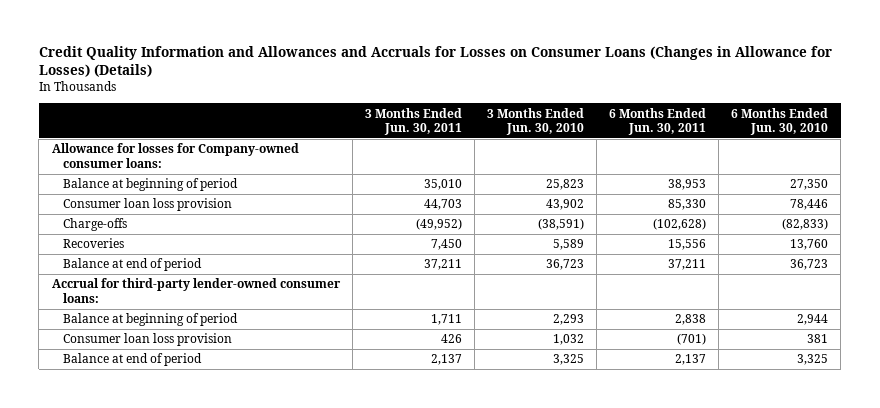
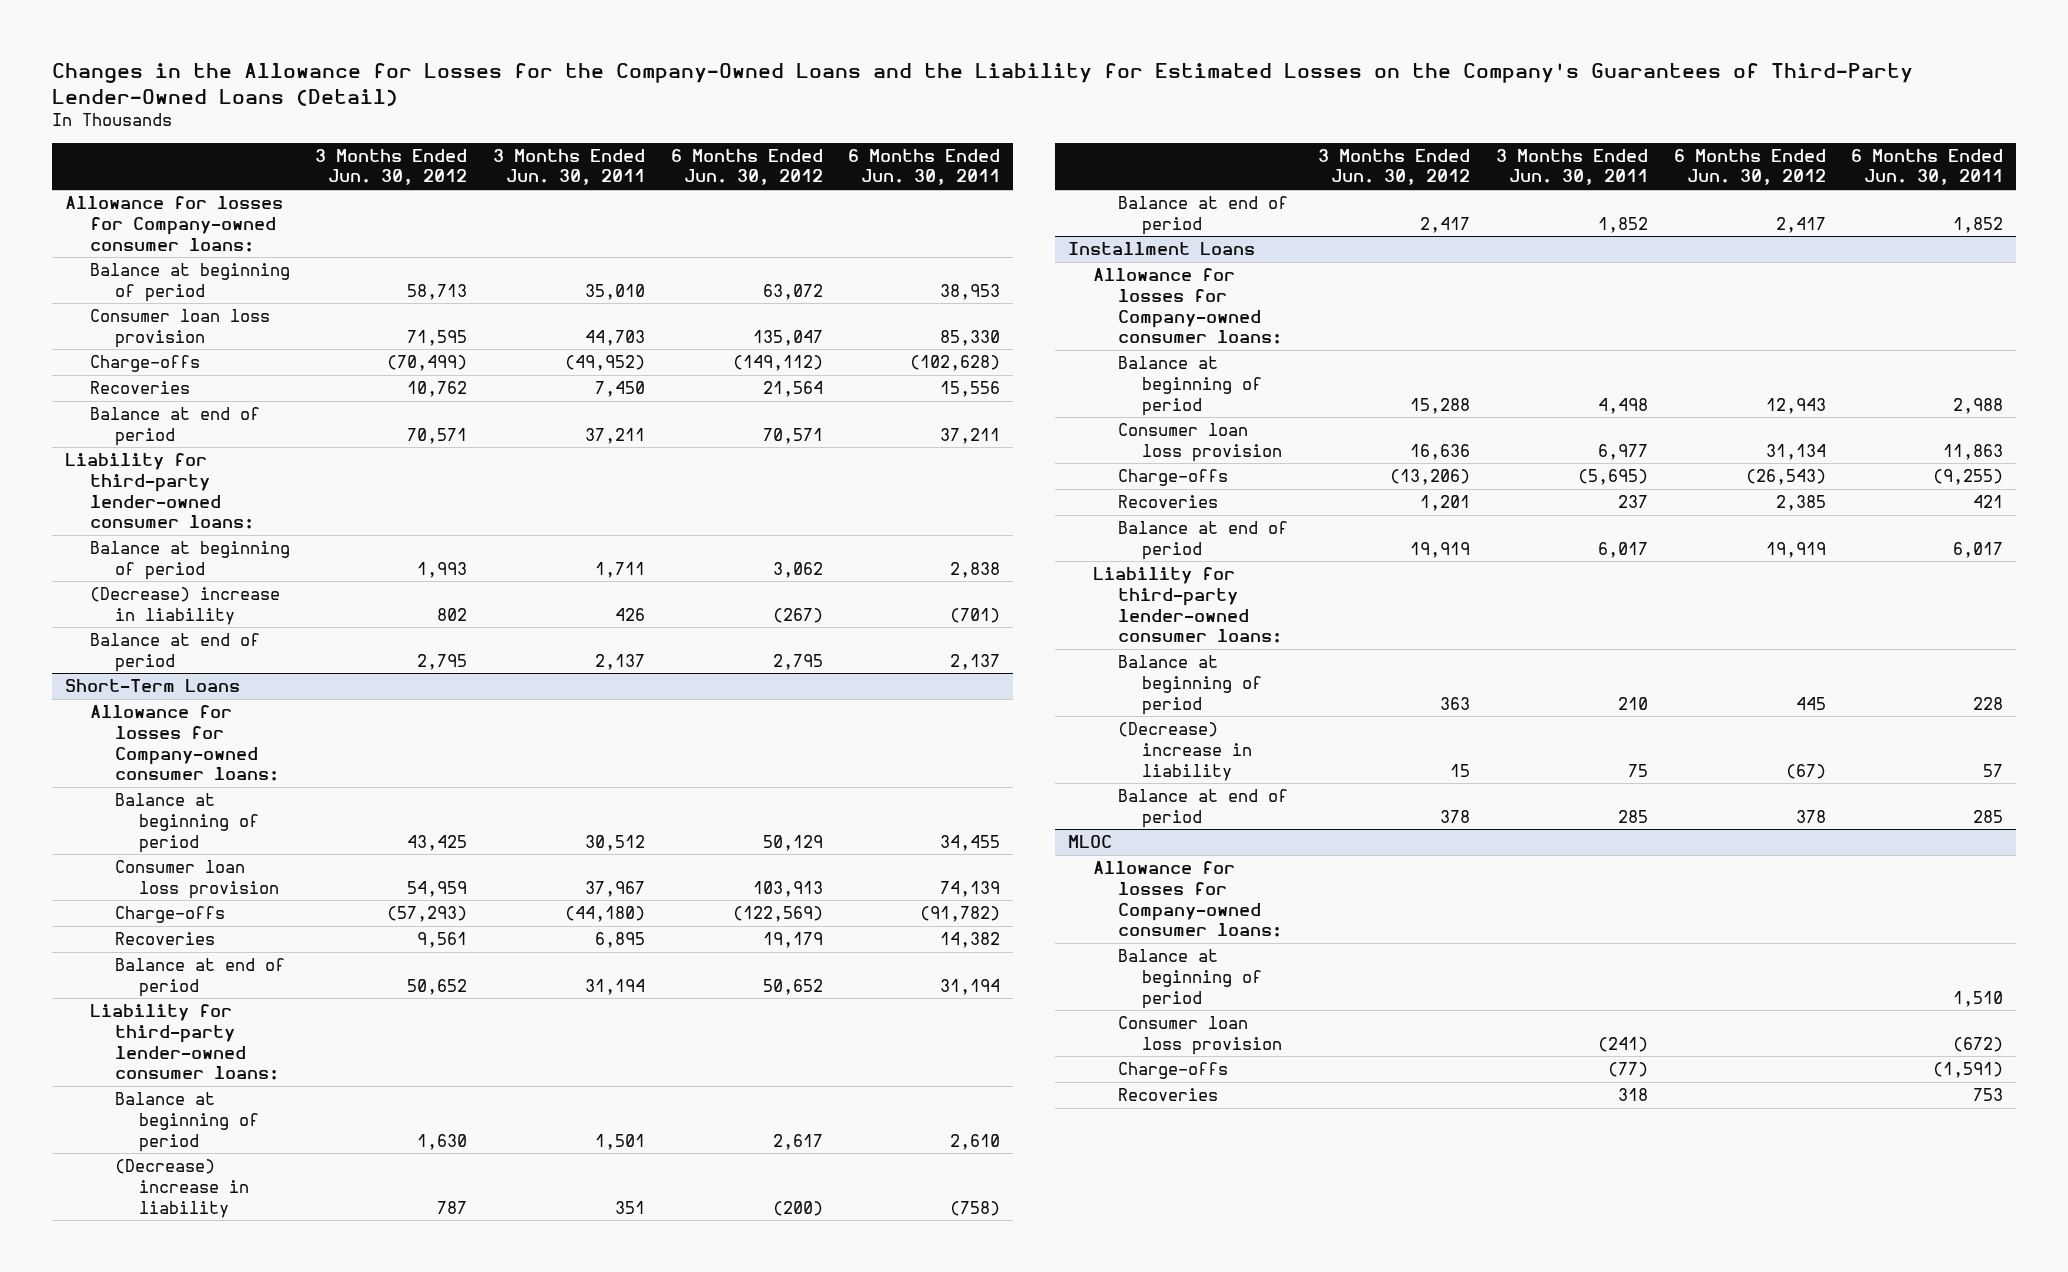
[38,46,832,78] Credit Quality Information and Allowances and Accruals for Losses on Consumer Loans (Changes in Allowance for Losses) (Details) -> [51,62,1913,106] Changes in the Allowance for Losses for the Company-Owned Loans and the Liability for Estimated Losses on the Company's Guarantees of Third-Party Lender-Owned Loans (Detail)
[486,107,584,135] 3 Months Ended Jun. 30, 2010 -> none
[731,107,829,135] 6 Months Ended Jun. 30, 2010 -> none
none -> [315,148,468,186] 3 Months Ended Jun. 30, 2012
none -> [670,148,823,186] 6 Months Ended Jun. 30, 2012
[51,278,341,303] Accrual for third-party lender-owned consumer loans: -> [64,453,254,530] Liability for third-party lender-owned consumer loans:
[63,333,233,347] Consumer loan loss provision -> [89,587,280,625] (Decrease) increase in liability
none -> [64,679,240,693] Short-Term Loans
none -> [89,705,279,782] Allowance for losses for Company-owned consumer loans:
none -> [114,793,260,853] Balance at beginning of period
none -> [114,860,280,899] Consumer loan loss provision
none -> [114,906,225,924] Charge-offs
none -> [114,932,215,946] Recoveries
none -> [114,958,285,997] Balance at end of period
none -> [89,1004,279,1081] Liability for third-party lender-owned consumer loans:
none -> [114,1092,260,1152] Balance at beginning of period
none -> [114,1159,250,1218] (Decrease) increase in liability
none -> [1117,196,1288,235] Balance at end of period
none -> [1067,242,1255,256] Installment Loans
none -> [1092,268,1282,345] Allowance for losses for Company-owned consumer loans:
none -> [1117,356,1263,416] Balance at beginning of period
none -> [1117,423,1283,462] Consumer loan loss provision
none -> [1117,469,1228,487] Charge-offs
none -> [1117,495,1218,509] Recoveries
none -> [1117,521,1288,560] Balance at end of period
none -> [1092,567,1282,644] Liability for third-party lender-owned consumer loans:
none -> [1117,655,1263,715] Balance at beginning of period
none -> [1117,722,1253,781] (Decrease) increase in liability
none -> [1117,789,1288,828] Balance at end of period
none -> [1067,835,1112,849] MLOC
none -> [1092,861,1282,938] Allowance for losses for Company-owned consumer loans:
none -> [1117,949,1263,1009] Balance at beginning of period
none -> [1117,1016,1283,1055] Consumer loan loss provision
none -> [1117,1062,1228,1080] Charge-offs
none -> [1117,1088,1218,1102] Recoveries

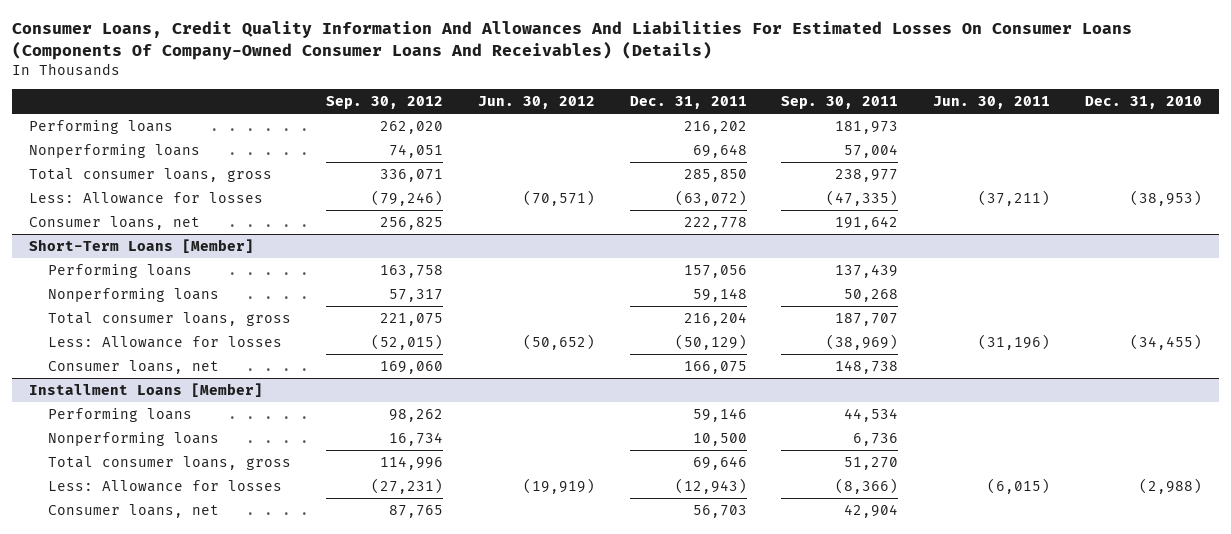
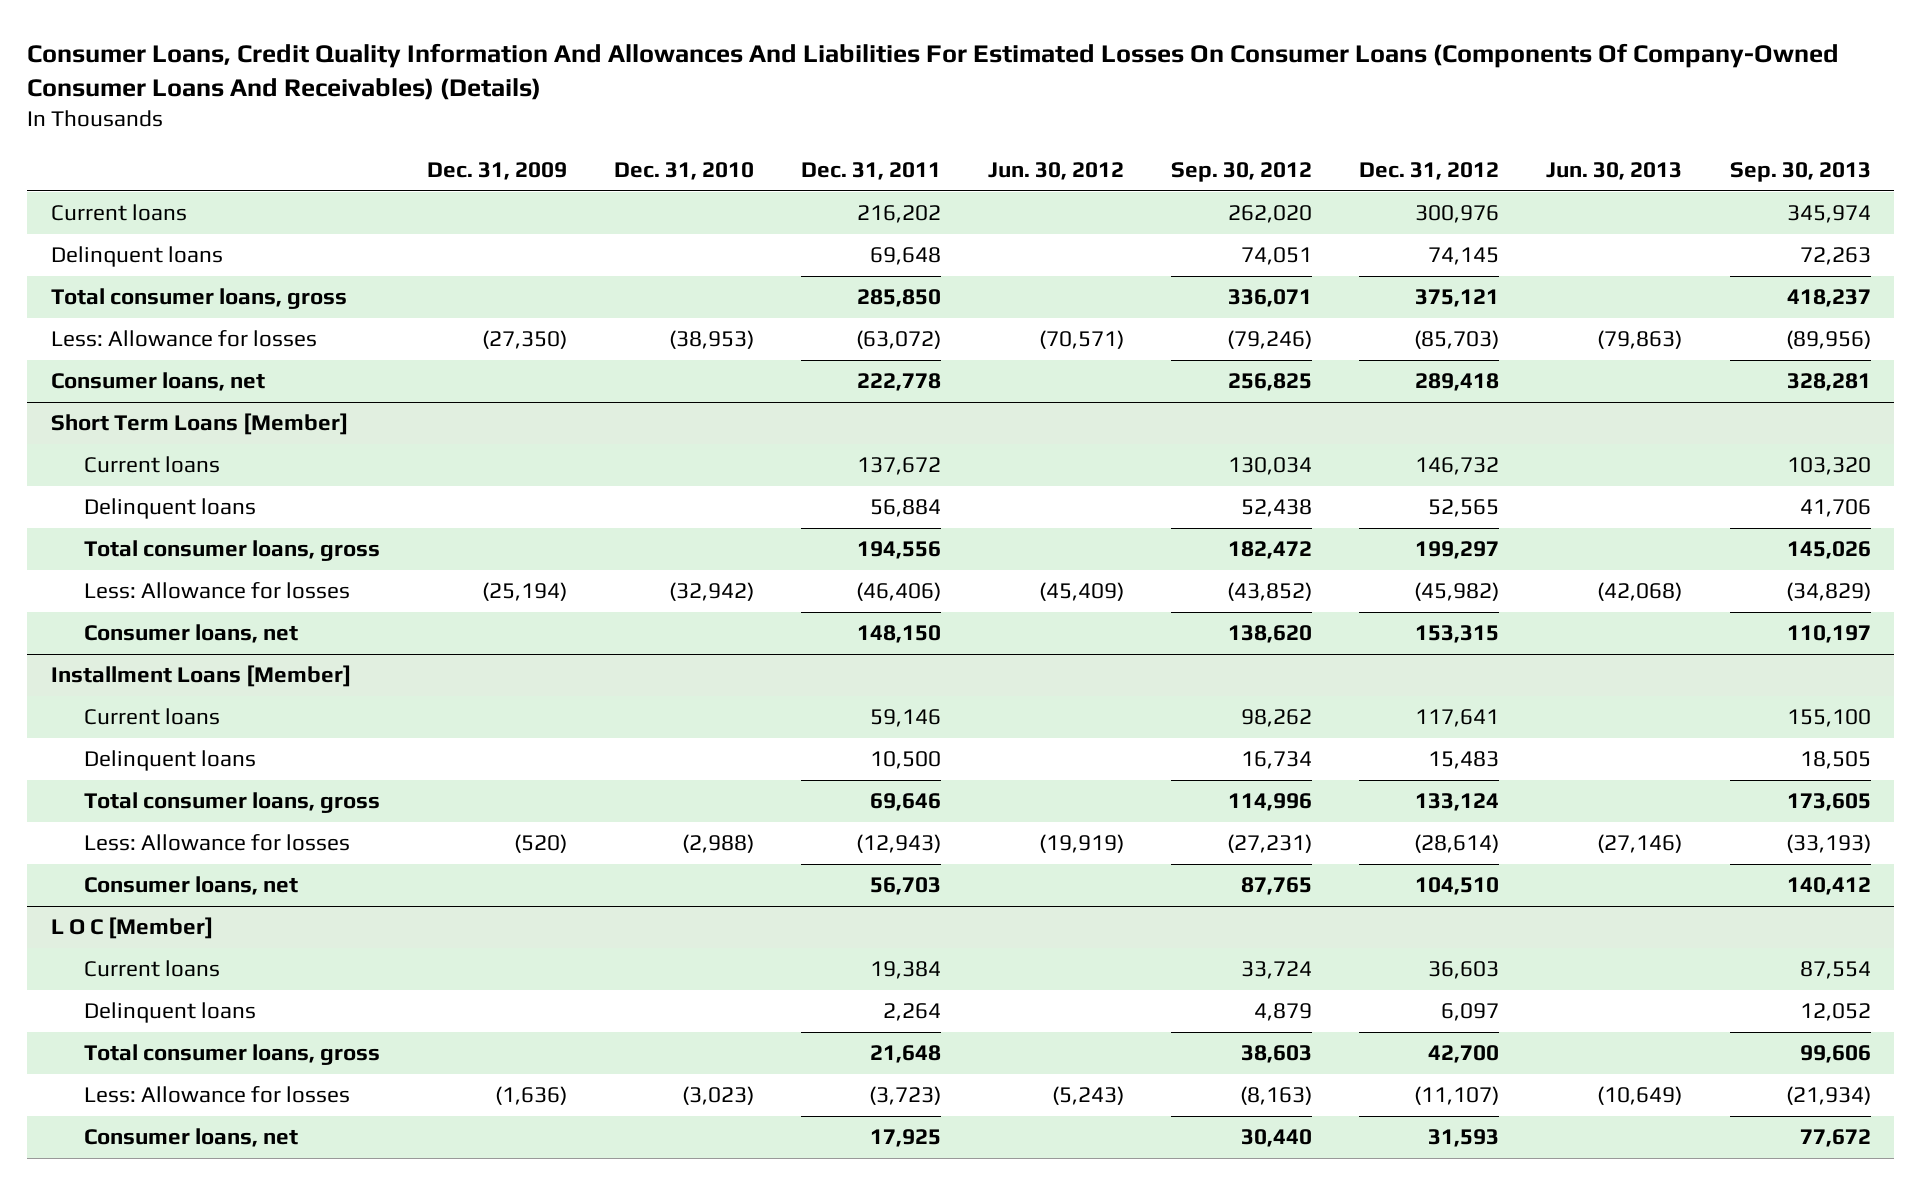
[781,95,899,109] Sep. 30, 2011 -> none
[933,95,1051,109] Jun. 30, 2011 -> none
none -> [427,161,568,180] Dec. 31, 2009
none -> [1359,161,1500,180] Dec. 31, 2012
none -> [1546,161,1683,180] Jun. 30, 2013
none -> [1729,161,1871,182] Sep. 30, 2013
[29,120,174,135] Performing loans -> [50,204,187,222] Current loans
[29,144,201,159] Nonperforming loans -> [50,246,223,268] Delinquent loans
[29,239,255,254] Short-Term Loans [Member] -> [50,413,348,436] Short Term Loans [Member]
[48,264,193,279] Performing loans -> [84,456,221,474] Current loans
[380,265,444,279] 163,758 -> [1228,457,1313,476] 130,034
[683,265,747,279] 157,056 -> [857,457,942,476] 137,672
[48,288,220,303] Nonperforming loans -> [84,498,257,520] Delinquent loans
[389,289,444,303] 57,317 -> [1241,499,1313,518] 52,438
[692,288,747,303] 59,148 -> [870,499,942,518] 56,884
[380,313,444,327] 221,075 -> [1228,541,1313,560] 182,472
[683,312,747,327] 216,204 -> [857,541,942,560] 194,556
[371,334,444,351] (52,015) -> [1227,582,1313,602] (43,852)
[522,334,595,351] (50,652) -> [1039,582,1125,602] (45,409)
[674,334,747,351] (50,129) -> [856,582,942,602] (46,406)
[1129,334,1202,351] (34,455) -> [669,582,755,602] (32,942)
[380,361,444,375] 169,060 -> [1228,625,1313,644] 138,620
[683,361,747,375] 166,075 -> [857,625,942,644] 148,150
[48,408,193,423] Performing loans -> [84,708,221,726] Current loans
[48,432,220,447] Nonperforming loans -> [84,750,257,772] Delinquent loans
none -> [50,917,213,940] L O C [Member]
none -> [84,960,221,978] Current loans
none -> [84,1002,257,1024] Delinquent loans
none -> [84,1044,381,1066] Total consumer loans, gross
none -> [84,1086,351,1104] Less: Allowance for losses
none -> [84,1128,299,1148] Consumer loans, net

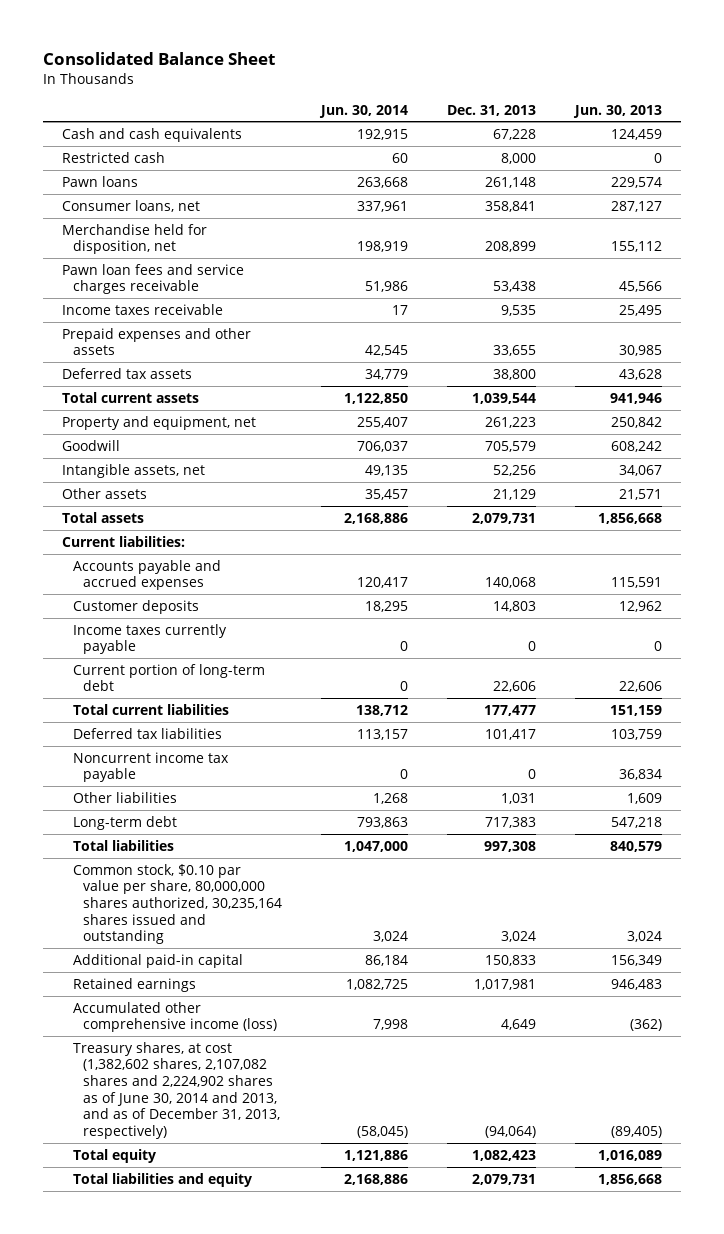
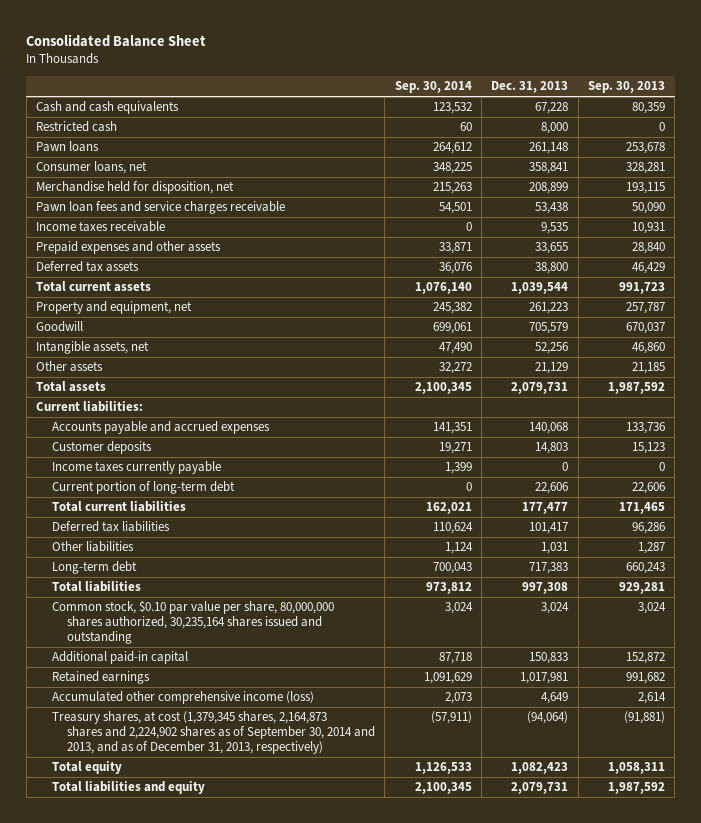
[319,104,409,118] Jun. 30, 2014 -> none
[573,104,663,118] Jun. 30, 2013 -> none
none -> [394,81,472,94] Sep. 30, 2014
none -> [587,81,665,94] Sep. 30, 2013
[72,751,229,783] Noncurrent income tax payable -> none
[72,1041,281,1139] Treasury shares, at cost (1,382,602 shares, 2,107,082 shares and 2,224,902 shares as of June 30, 2014 and 2013, and as of December 31, 2013, respectively) -> [51,711,376,754] Treasury shares, at cost (1,379,345 shares, 2,164,873 shares and 2,224,902 shares as of September 30, 2014 and 2013, and as of December 31, 2013, respectively)

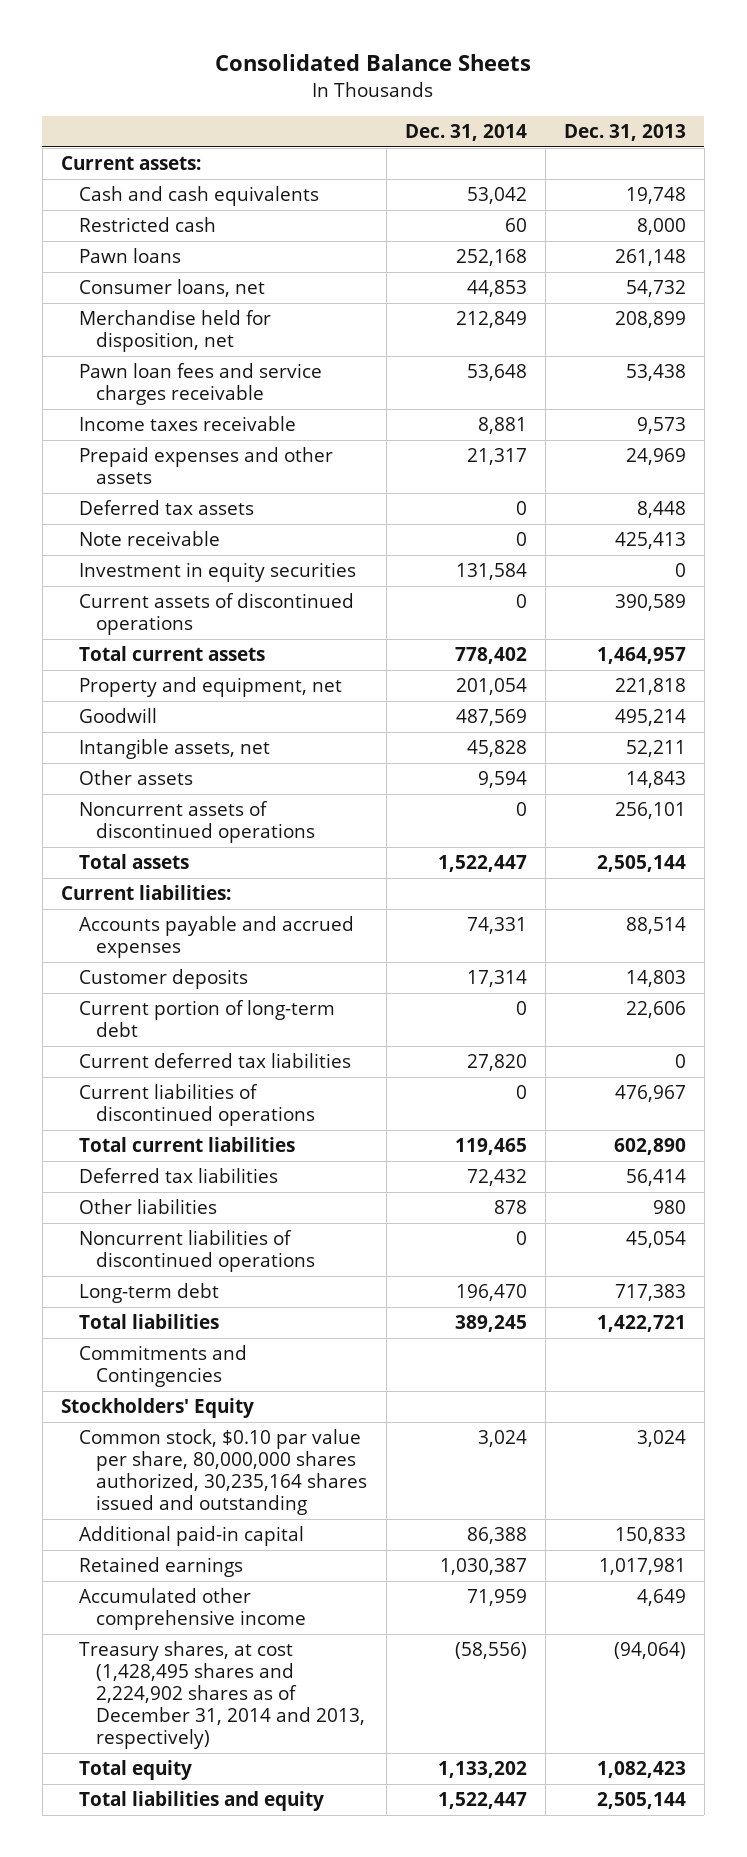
[26,34,207,48] Consolidated Balance Sheet -> [215,54,532,72] Consolidated Balance Sheets
[394,81,472,94] Sep. 30, 2014 -> none
[587,81,665,94] Sep. 30, 2013 -> none
none -> [404,124,527,142] Dec. 31, 2014
none -> [60,156,201,171] Current assets:
[535,102,569,115] 67,228 -> [625,187,686,205] 19,748
[529,162,569,175] 358,841 -> [625,280,686,298] 54,732
[541,222,569,235] 9,535 -> [636,417,686,435] 9,573
[535,242,569,255] 33,655 -> [625,448,686,466] 24,969
[535,262,569,275] 38,800 -> [636,501,686,519] 8,448
none -> [78,531,220,547] Note receivable
none -> [78,562,356,583] Investment in equity securities
none -> [78,593,354,636] Current assets of discontinued operations
[511,282,569,295] 1,039,544 -> [596,647,686,665] 1,464,957
[529,302,569,315] 261,223 -> [614,678,686,696] 221,818
[529,322,569,335] 705,579 -> [614,709,686,727] 495,214
[535,342,569,355] 52,256 -> [625,740,686,758] 52,211
[535,362,569,375] 21,129 -> [625,771,686,789] 14,843
none -> [78,801,316,844] Noncurrent assets of discontinued operations
[511,382,569,395] 2,079,731 -> [596,855,686,873] 2,505,144
[529,422,569,435] 140,068 -> [625,917,686,935] 88,514
[51,461,221,475] Income taxes currently payable -> none
none -> [78,1053,351,1069] Current deferred tax liabilities
none -> [78,1084,316,1127] Current liabilities of discontinued operations
[522,502,569,515] 177,477 -> [613,1138,686,1156] 602,890
[529,522,569,535] 101,417 -> [625,1169,686,1187] 56,414
[541,542,569,555] 1,031 -> [652,1200,686,1215] 980
none -> [78,1230,316,1273] Noncurrent liabilities of discontinued operations
[522,582,569,595] 997,308 -> [596,1315,686,1333] 1,422,721
none -> [78,1345,247,1388] Commitments and Contingencies
none -> [60,1398,254,1419] Stockholders' Equity
[51,691,314,705] Accumulated other comprehensive income (loss) -> [78,1588,307,1631] Accumulated other comprehensive income
[51,711,376,754] Treasury shares, at cost (1,379,345 shares, 2,164,873 shares and 2,224,902 shares as of September 30, 2014 and 2013, and as of December 31, 2013, respectively) -> [78,1641,366,1750] Treasury shares, at cost (1,428,495 shares and 2,224,902 shares as of December 31, 2014 and 2013, respectively)
[511,782,569,795] 2,079,731 -> [596,1792,686,1810] 2,505,144

